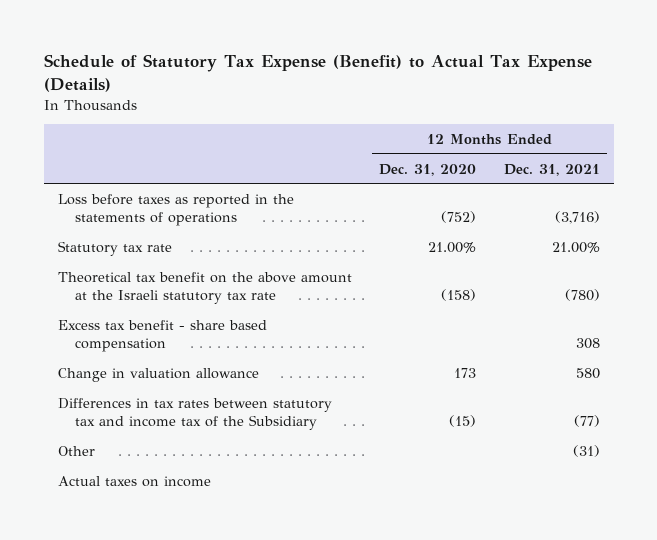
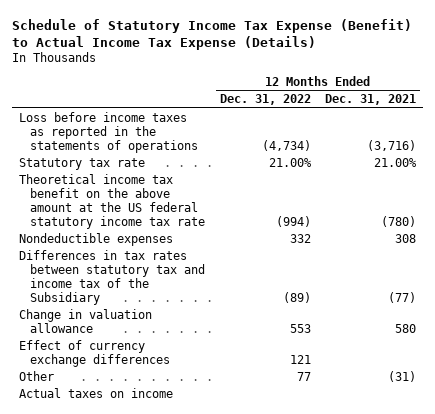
[43,53,592,92] Schedule of Statutory Tax Expense (Benefit) to Actual Tax Expense (Details) -> [12,18,413,51] Schedule of Statutory Income Tax Expense (Benefit) to Actual Income Tax Expense (Details)
[379,163,477,176] Dec. 31, 2020 -> none
none -> [219,94,311,106] Dec. 31, 2022
[57,193,294,227] Loss before taxes as reported in the statements of operations -> [19,111,199,153] Loss before income taxes as reported in the statements of operations
[57,319,267,353] Excess tax benefit - share based compensation -> none
[57,271,352,305] Theoretical tax benefit on the above amount at the Israeli statutory tax rate -> [19,173,206,229] Theoretical income tax benefit on the above amount at the US federal statutory income tax rate
none -> [19,232,174,246] Nondeductible expenses
[57,367,259,382] Change in valuation allowance -> [19,308,153,333] Change in valuation allowance
none -> [19,339,171,367] Effect of currency exchange differences

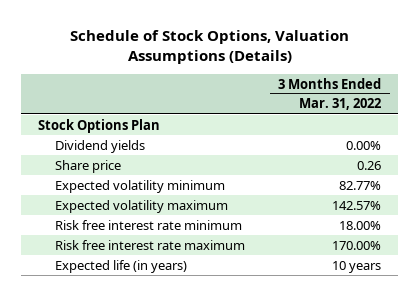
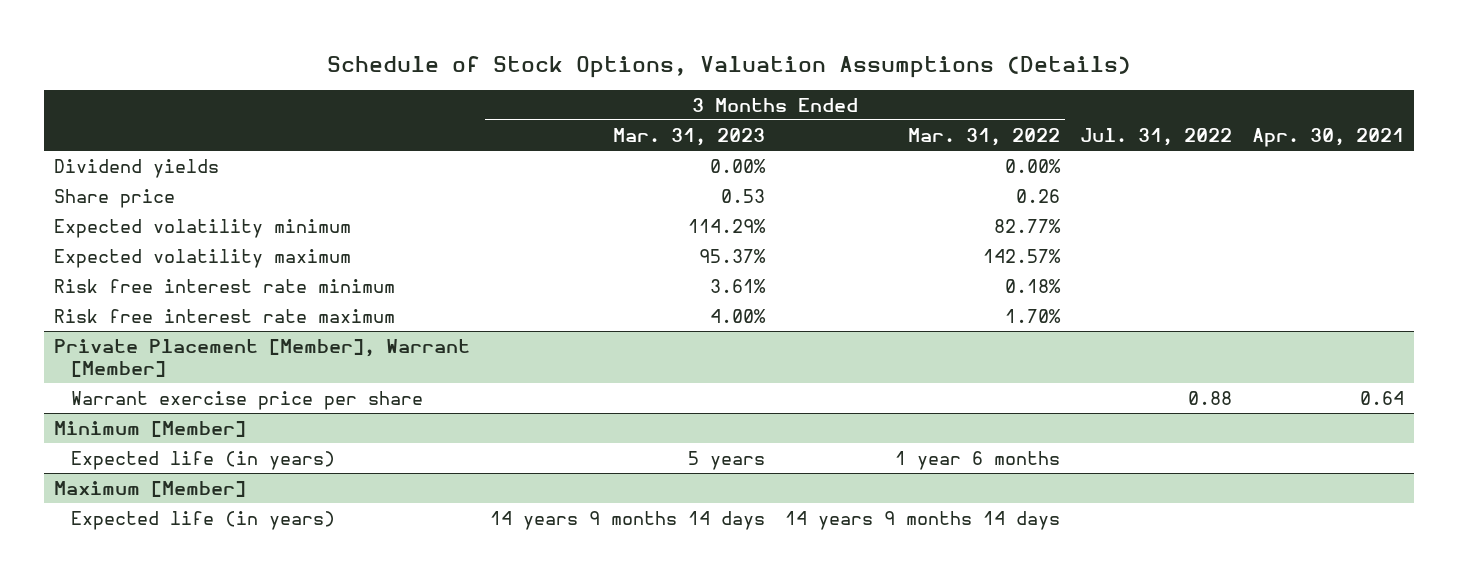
none -> [612,127,765,146] Mar. 31, 2023
none -> [1079,127,1232,146] Jul. 31, 2022
none -> [1251,127,1404,147] Apr. 30, 2021
[37,118,160,133] Stock Options Plan -> none
[339,220,382,230] 18.00% -> [1004,278,1061,293] 0.18%
[332,240,382,250] 170.00% -> [1004,308,1061,323] 1.70%
none -> [53,338,470,377] Private Placement [Member], Warrant [Member]
none -> [70,390,423,410] Warrant exercise price per share
none -> [53,420,246,437] Minimum [Member]
[332,260,382,273] 10 years -> [894,450,1060,470] 1 year 6 months
none -> [53,480,246,497] Maximum [Member]
none -> [70,510,335,530] Expected life (in years)

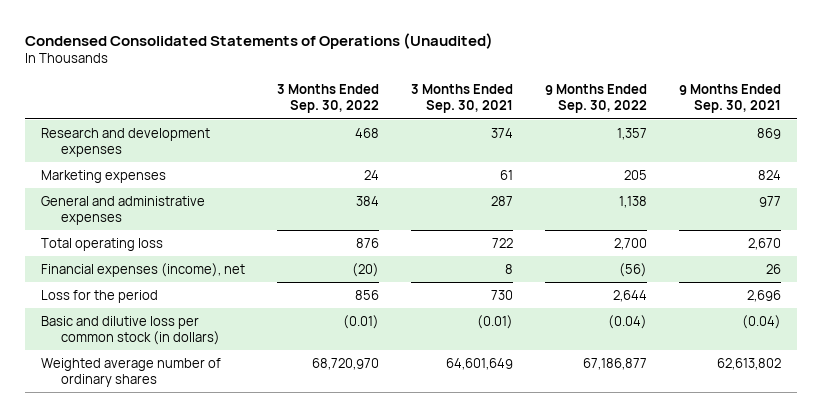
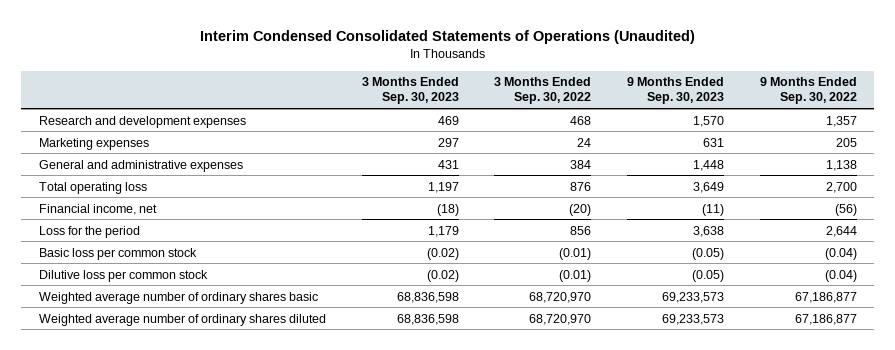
[25,32,494,49] Condensed Consolidated Statements of Operations (Unaudited) -> [199,29,695,44] Interim Condensed Consolidated Statements of Operations (Unaudited)
[411,83,514,114] 3 Months Ended Sep. 30, 2021 -> none
[679,83,782,114] 9 Months Ended Sep. 30, 2021 -> none
none -> [361,77,459,105] 3 Months Ended Sep. 30, 2023
none -> [626,77,724,105] 9 Months Ended Sep. 30, 2023
[41,262,246,277] Financial expenses (income), net -> [38,203,157,215] Financial income, net
[41,315,220,346] Basic and dilutive loss per common stock (in dollars) -> [38,247,197,260] Basic loss per common stock
none -> [38,269,208,282] Dilutive loss per common stock
[41,357,222,388] Weighted average number of ordinary shares -> [38,291,318,304] Weighted average number of ordinary shares basic
none -> [38,313,326,326] Weighted average number of ordinary shares diluted

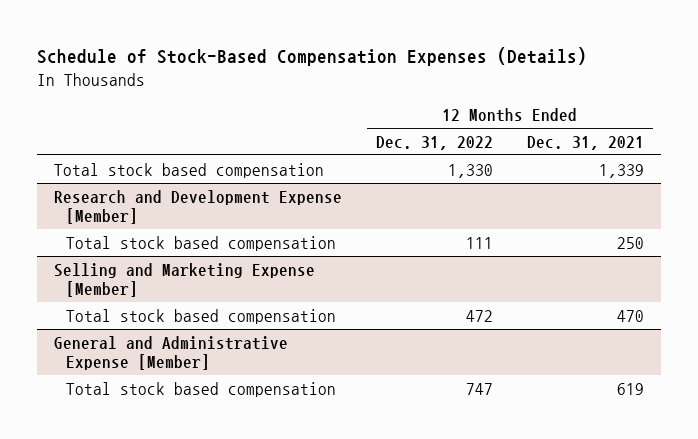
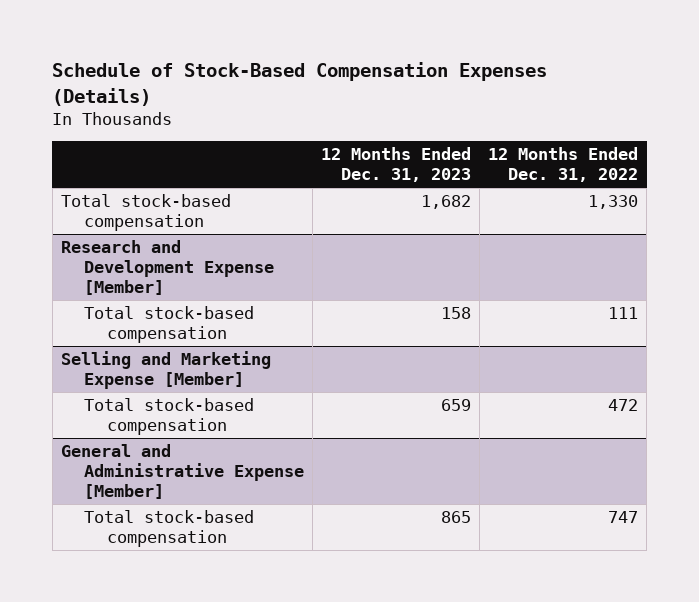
[527,135,645,150] Dec. 31, 2021 -> none
none -> [321,147,472,183] 12 Months Ended Dec. 31, 2023
[53,162,324,178] Total stock based compensation -> [60,194,231,232] Total stock-based compensation
[65,235,336,251] Total stock based compensation -> [83,306,254,344] Total stock-based compensation
[65,308,336,324] Total stock based compensation -> [83,398,254,436] Total stock-based compensation
[65,381,336,397] Total stock based compensation -> [83,510,254,548] Total stock-based compensation

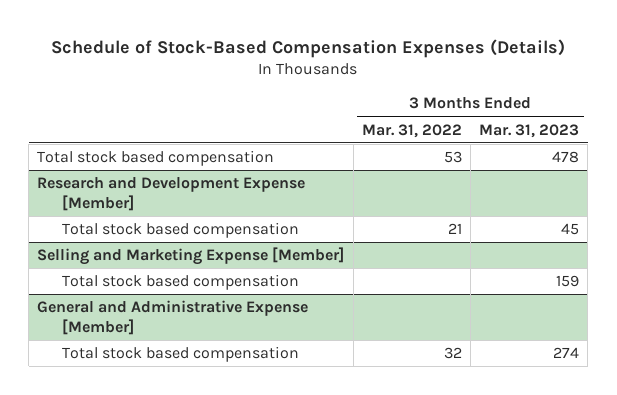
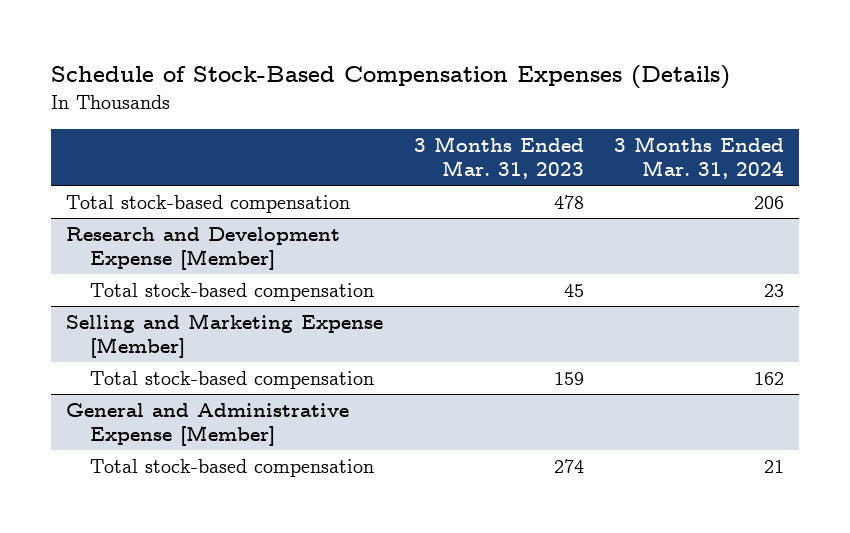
[361,123,462,138] Mar. 31, 2022 -> none
none -> [613,135,784,179] 3 Months Ended Mar. 31, 2024
[37,150,275,167] Total stock based compensation -> [66,195,351,214] Total stock-based compensation
[62,222,300,239] Total stock based compensation -> [89,283,374,302] Total stock-based compensation
[62,274,300,291] Total stock based compensation -> [89,371,374,390] Total stock-based compensation
[62,346,300,363] Total stock based compensation -> [89,459,374,478] Total stock-based compensation

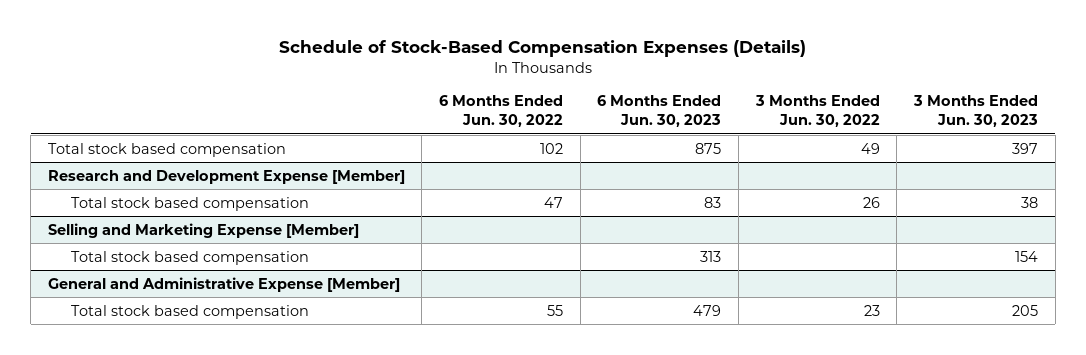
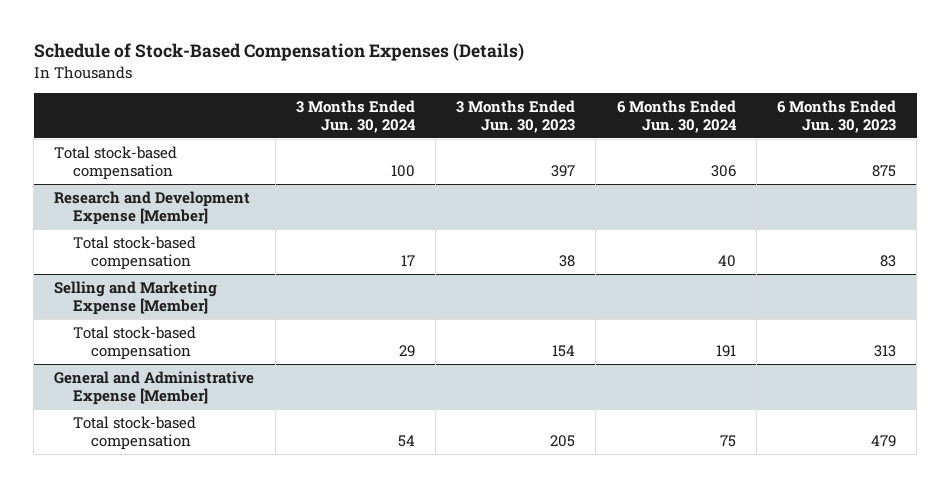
[439,95,564,128] 6 Months Ended Jun. 30, 2022 -> none
[754,95,880,128] 3 Months Ended Jun. 30, 2022 -> none
none -> [295,99,416,134] 3 Months Ended Jun. 30, 2024
none -> [616,99,737,134] 6 Months Ended Jun. 30, 2024
[47,142,286,157] Total stock based compensation -> [54,145,178,181] Total stock-based compensation
[70,196,309,211] Total stock based compensation -> [72,235,196,271] Total stock-based compensation
[70,250,309,265] Total stock based compensation -> [72,325,196,361] Total stock-based compensation
[70,304,309,319] Total stock based compensation -> [72,415,196,451] Total stock-based compensation

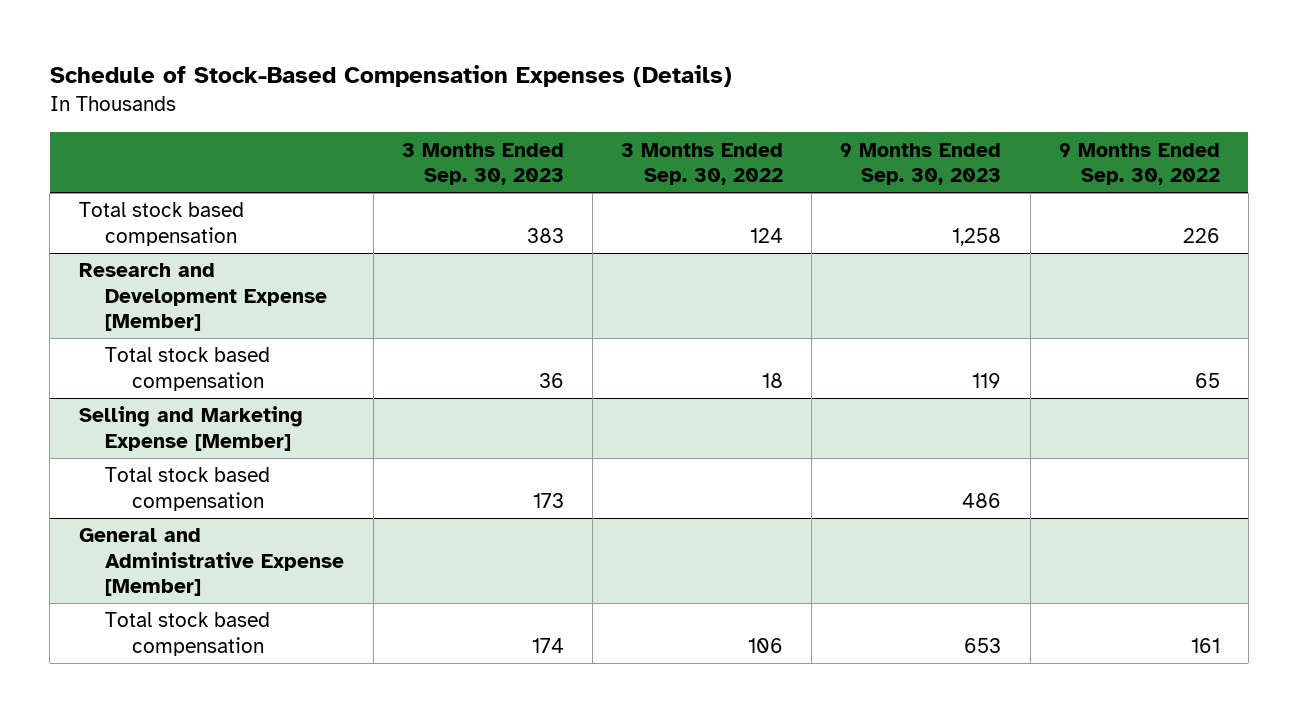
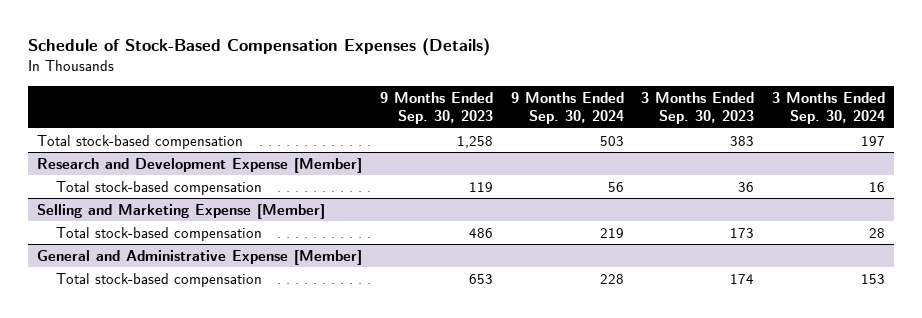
[621,142,784,186] 3 Months Ended Sep. 30, 2022 -> none
[1058,142,1220,186] 9 Months Ended Sep. 30, 2022 -> none
none -> [510,91,624,125] 9 Months Ended Sep. 30, 2024
none -> [772,91,886,125] 3 Months Ended Sep. 30, 2024
[78,202,244,246] Total stock based compensation -> [37,134,244,149] Total stock-based compensation
[105,347,271,391] Total stock based compensation -> [56,180,263,195] Total stock-based compensation
[105,467,271,511] Total stock based compensation -> [56,226,263,241] Total stock-based compensation
[105,612,271,656] Total stock based compensation -> [56,272,263,287] Total stock-based compensation

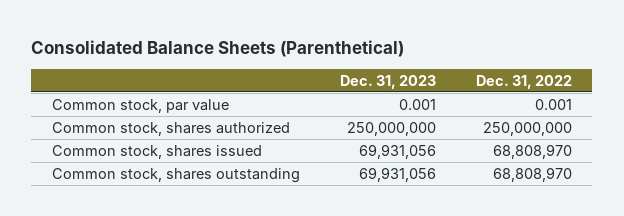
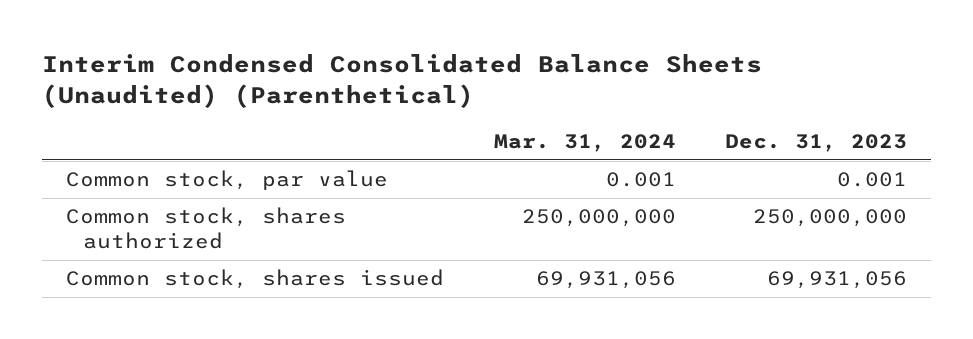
[31,40,405,58] Consolidated Balance Sheets (Parenthetical) -> [41,54,762,108] Interim Condensed Consolidated Balance Sheets (Unaudited) (Parenthetical)
[476,74,573,89] Dec. 31, 2022 -> none
none -> [493,133,676,152] Mar. 31, 2024
[51,167,300,183] Common stock, shares outstanding -> none

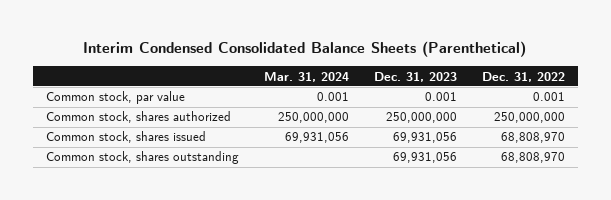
[41,54,762,108] Interim Condensed Consolidated Balance Sheets (Unaudited) (Parenthetical) -> [83,41,527,58] Interim Condensed Consolidated Balance Sheets (Parenthetical)
none -> [482,71,566,82] Dec. 31, 2022
none -> [45,151,239,165] Common stock, shares outstanding

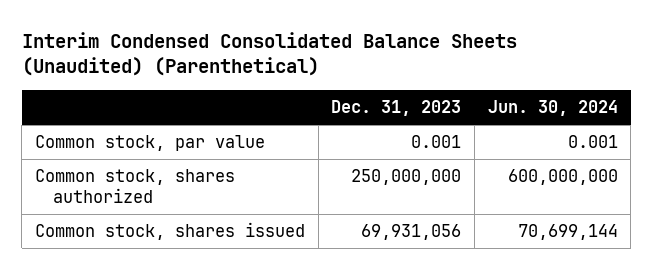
[83,41,527,58] Interim Condensed Consolidated Balance Sheets (Parenthetical) -> [21,31,517,77] Interim Condensed Consolidated Balance Sheets (Unaudited) (Parenthetical)
[263,71,349,82] Mar. 31, 2024 -> none
[482,71,566,82] Dec. 31, 2022 -> none
none -> [487,99,618,116] Jun. 30, 2024
[45,151,239,165] Common stock, shares outstanding -> none

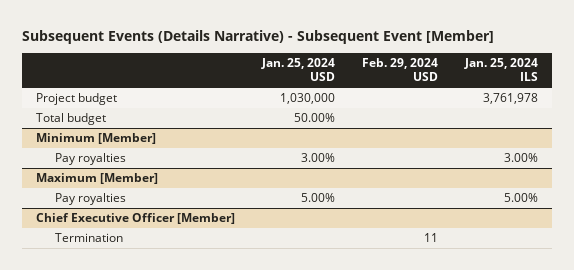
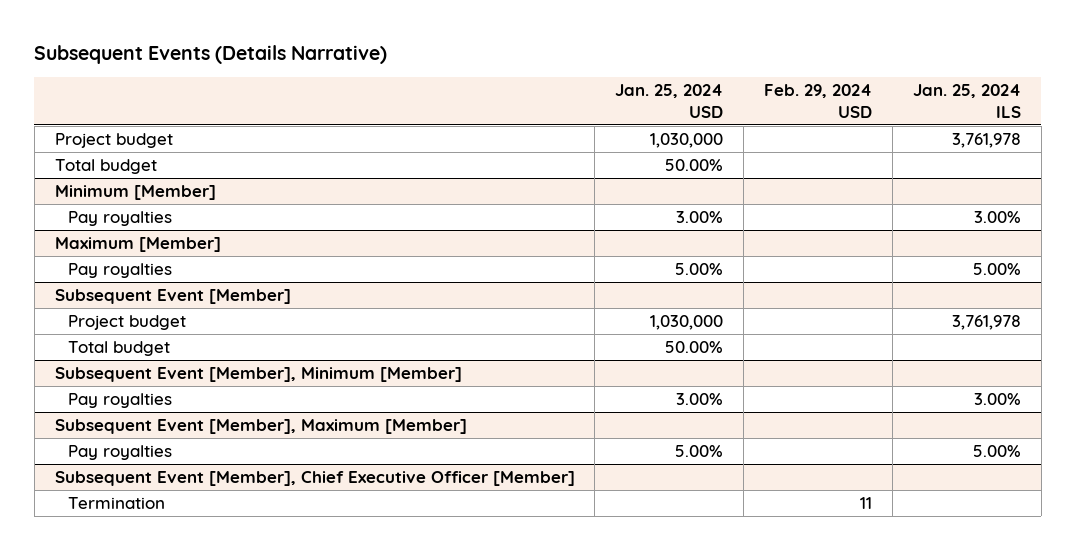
[22,29,495,44] Subsequent Events (Details Narrative) - Subsequent Event [Member] -> [34,45,388,65] Subsequent Events (Details Narrative)
[35,213,235,225] Chief Executive Officer [Member] -> [54,289,291,305] Subsequent Event [Member]
none -> [67,315,186,331] Project budget
none -> [67,341,170,357] Total budget
none -> [54,367,462,383] Subsequent Event [Member], Minimum [Member]
none -> [67,393,172,409] Pay royalties
none -> [54,419,467,435] Subsequent Event [Member], Maximum [Member]
none -> [67,445,172,461] Pay royalties
none -> [54,471,575,487] Subsequent Event [Member], Chief Executive Officer [Member]

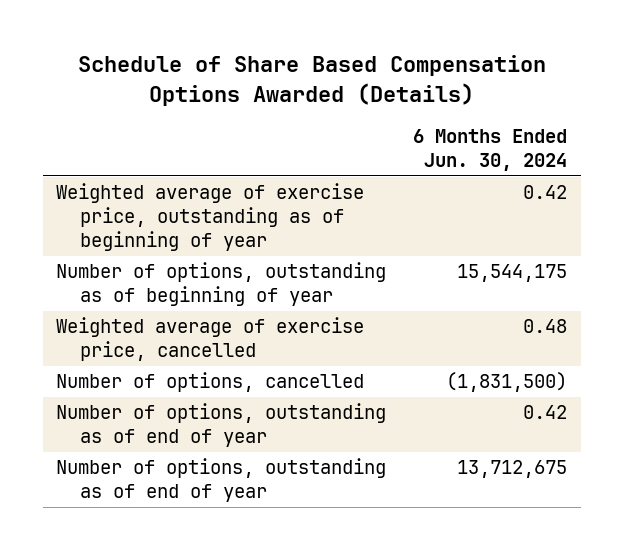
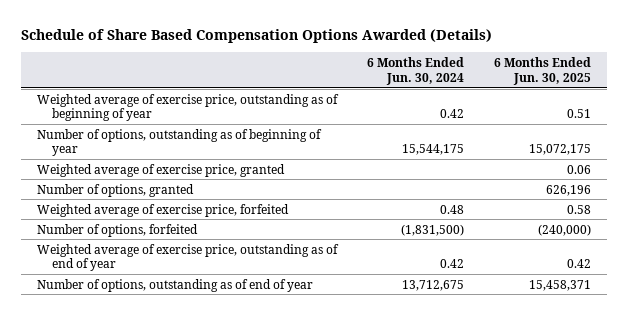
none -> [494,56,592,85] 6 Months Ended Jun. 30, 2025
none -> [36,163,285,177] Weighted average of exercise price, granted
none -> [36,183,194,197] Number of options, granted
[56,317,365,362] Weighted average of exercise price, cancelled -> [36,203,289,217] Weighted average of exercise price, forfeited
[56,372,365,393] Number of options, cancelled -> [36,223,198,237] Number of options, forfeited
[56,403,387,448] Number of options, outstanding as of end of year -> [36,243,339,272] Weighted average of exercise price, outstanding as of end of year

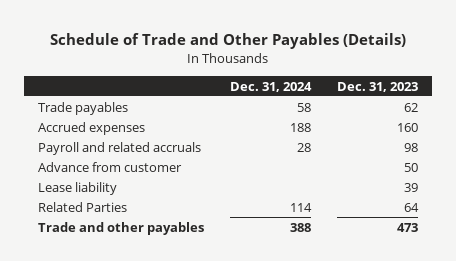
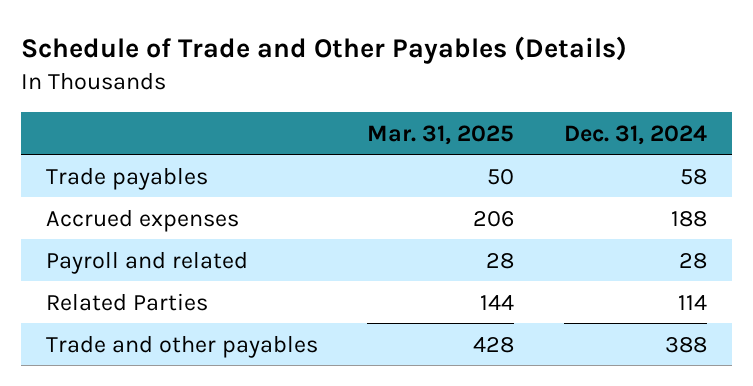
[337,81,419,92] Dec. 31, 2023 -> none
none -> [367,124,515,145] Mar. 31, 2025
[37,161,182,172] Advance from customer -> none
[37,181,117,195] Lease liability -> none
[37,141,201,155] Payroll and related accruals -> [45,250,248,274] Payroll and related

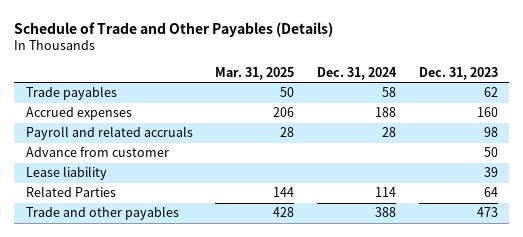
none -> [418,66,498,80] Dec. 31, 2023
[45,250,248,274] Payroll and related -> [25,126,193,141] Payroll and related accruals
none -> [25,147,169,158] Advance from customer
none -> [25,166,107,181] Lease liability

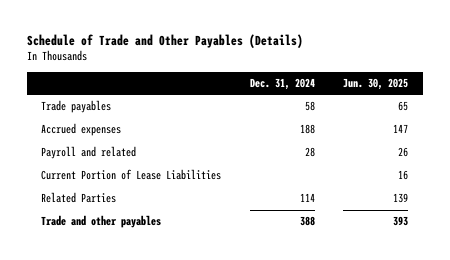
[215,66,295,80] Mar. 31, 2025 -> none
[418,66,498,80] Dec. 31, 2023 -> none
none -> [343,77,409,90] Jun. 30, 2025
[25,147,169,158] Advance from customer -> none
[25,166,107,181] Lease liability -> none
[25,126,193,141] Payroll and related accruals -> [41,146,137,160] Payroll and related
none -> [41,169,222,181] Current Portion of Lease Liabilities

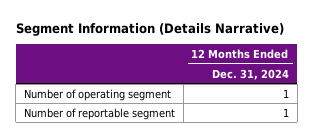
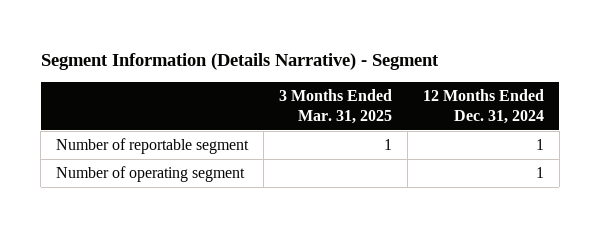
[15,23,284,37] Segment Information (Details Narrative) -> [40,52,439,70] Segment Information (Details Narrative) - Segment
none -> [278,88,392,124] 3 Months Ended Mar. 31, 2025
[24,88,172,101] Number of operating segment -> [56,166,246,183] Number of operating segment

